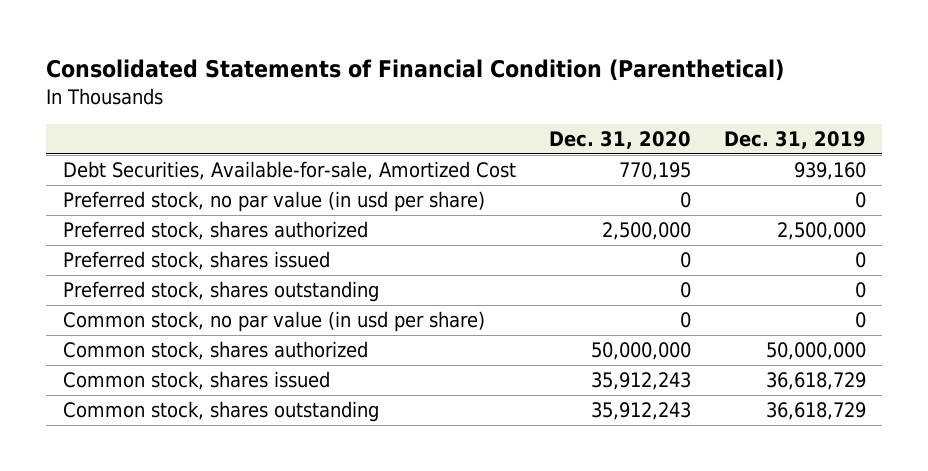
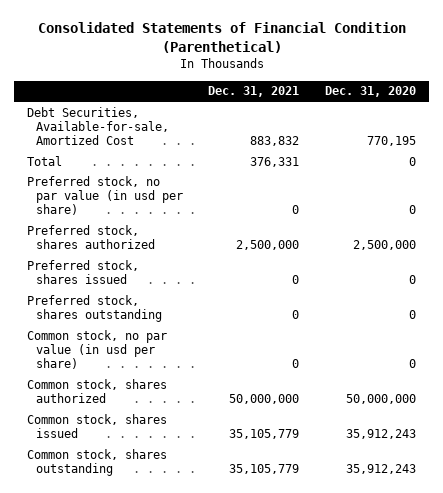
[723,131,866,150] Dec. 31, 2019 -> none
none -> [208,86,300,98] Dec. 31, 2021
none -> [26,155,62,166] Total

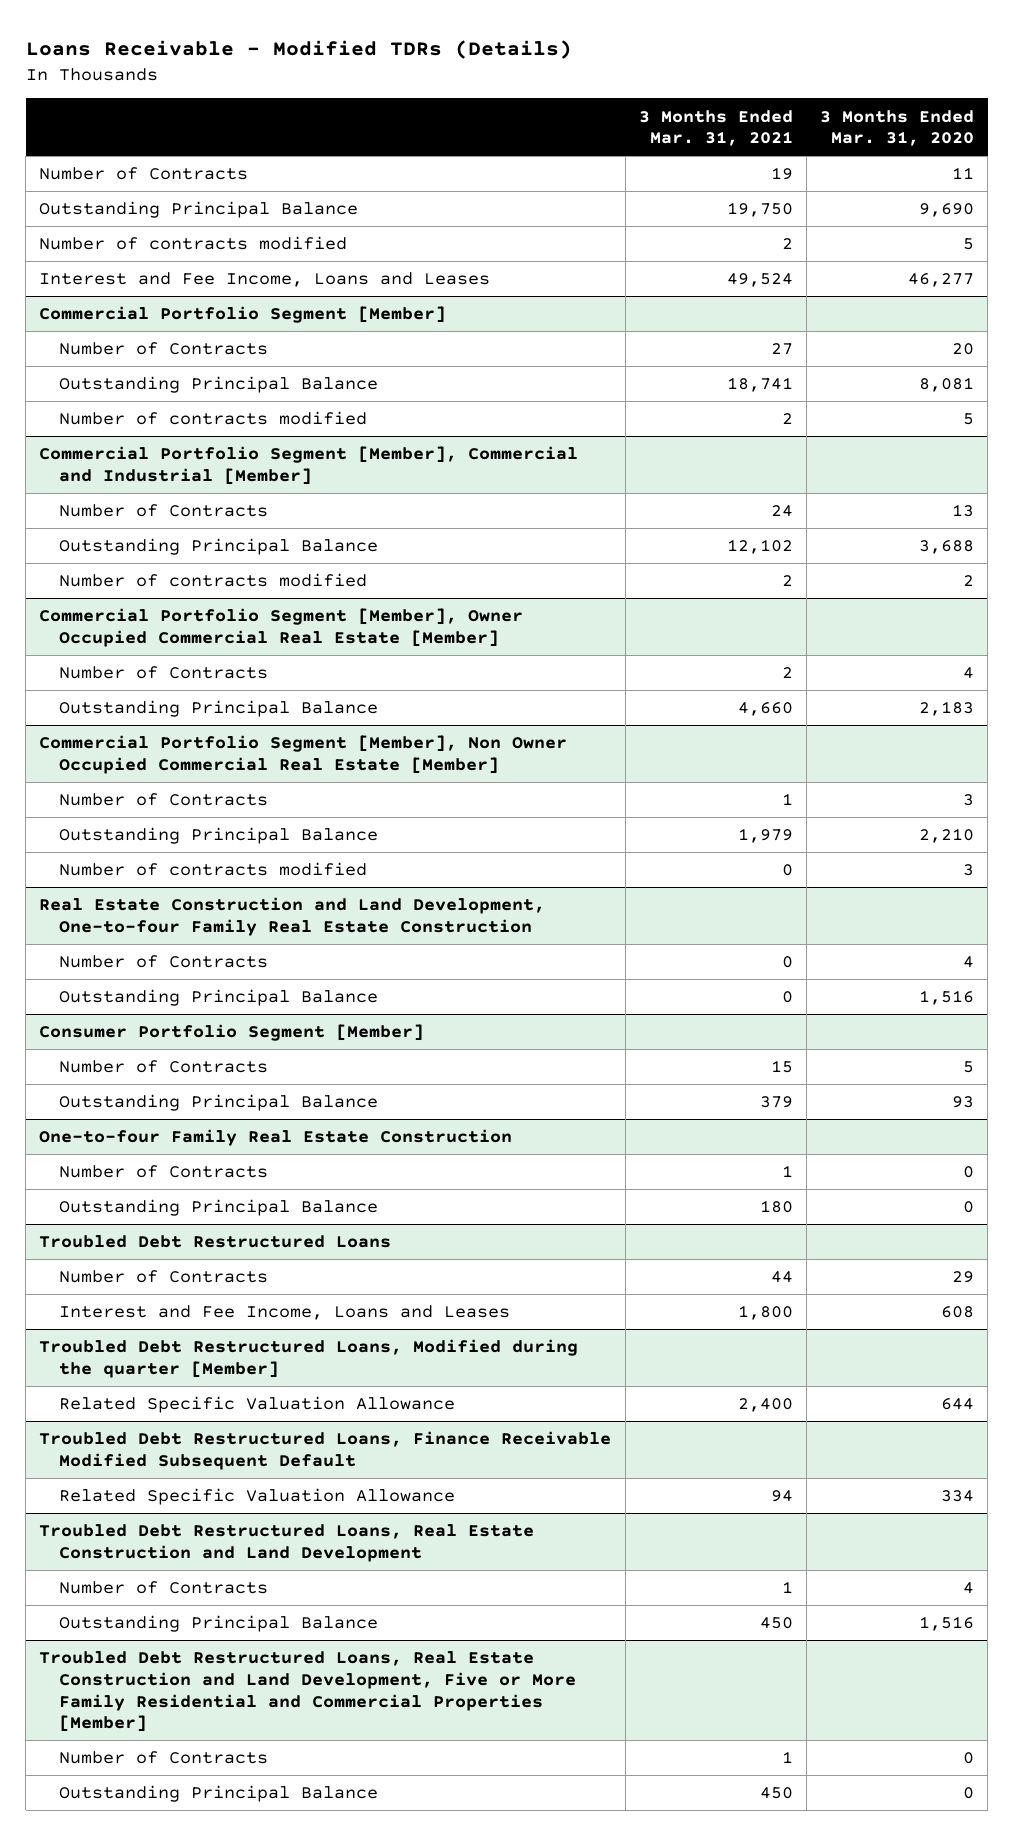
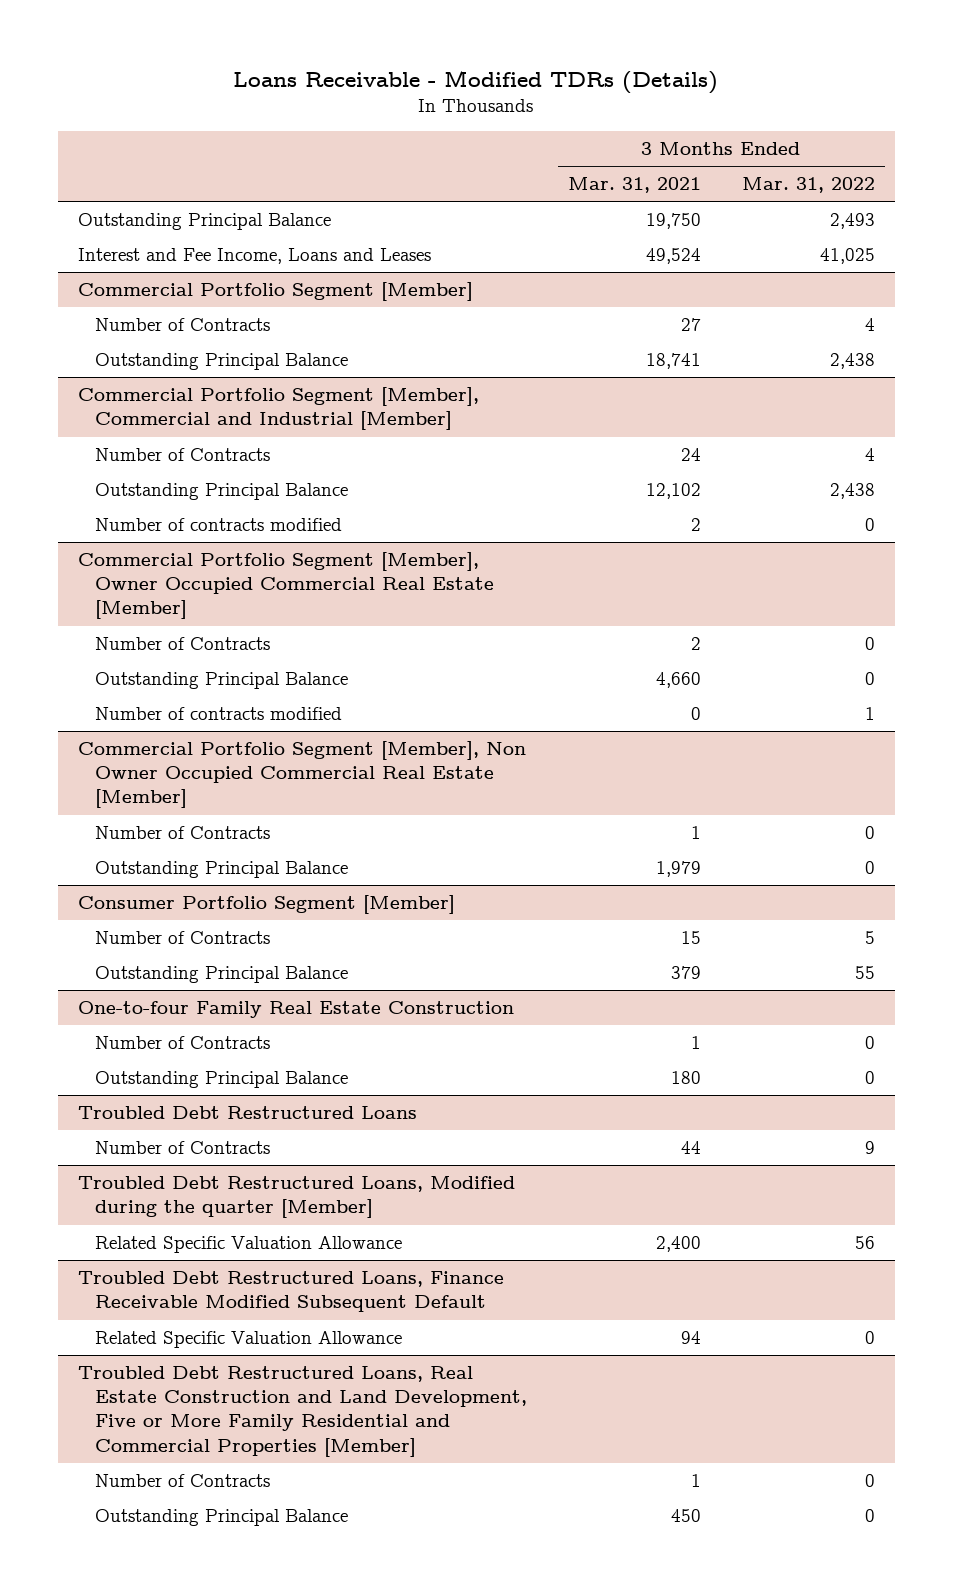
[820,109,975,147] 3 Months Ended Mar. 31, 2020 -> none
none -> [741,177,875,194] Mar. 31, 2022
[39,167,249,181] Number of Contracts -> none
[39,236,348,251] Number of contracts modified -> none
[58,411,367,426] Number of contracts modified -> none
none -> [95,707,343,721] Number of contracts modified
[58,862,367,877] Number of contracts modified -> none
[39,897,546,936] Real Estate Construction and Land Development, One-to-four Family Real Estate Construction -> none
[58,955,268,969] Number of Contracts -> none
[58,989,378,1007] Outstanding Principal Balance -> none
[58,1305,510,1321] Interest and Fee Income, Loans and Leases -> none
[39,1524,535,1562] Troubled Debt Restructured Loans, Real Estate Construction and Land Development -> none
[58,1581,268,1595] Number of Contracts -> none
[58,1615,378,1633] Outstanding Principal Balance -> none

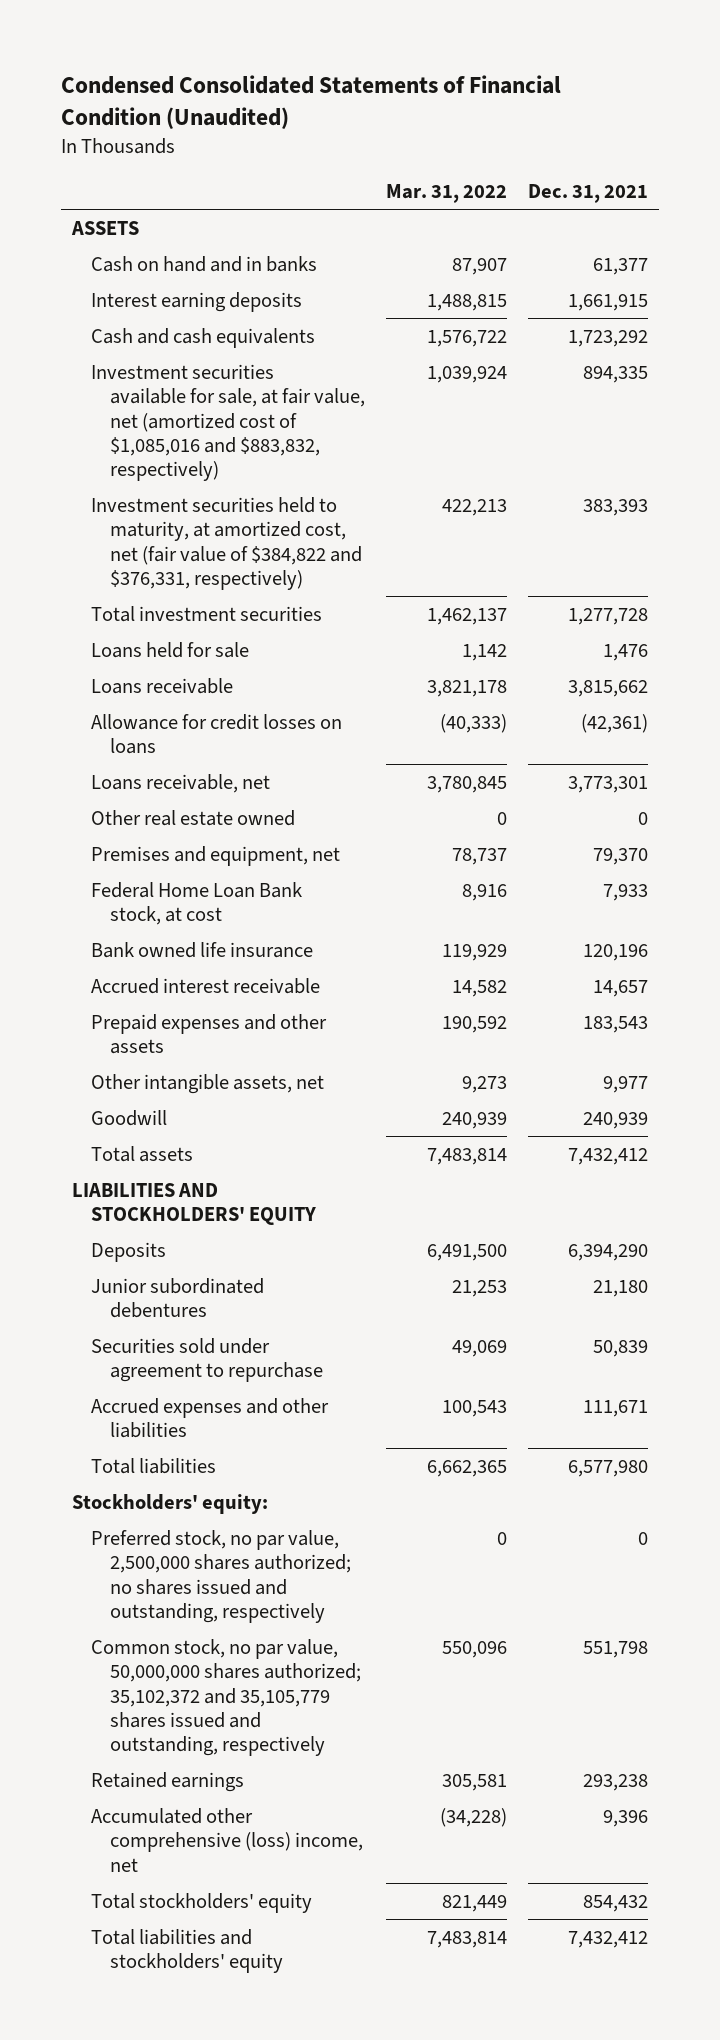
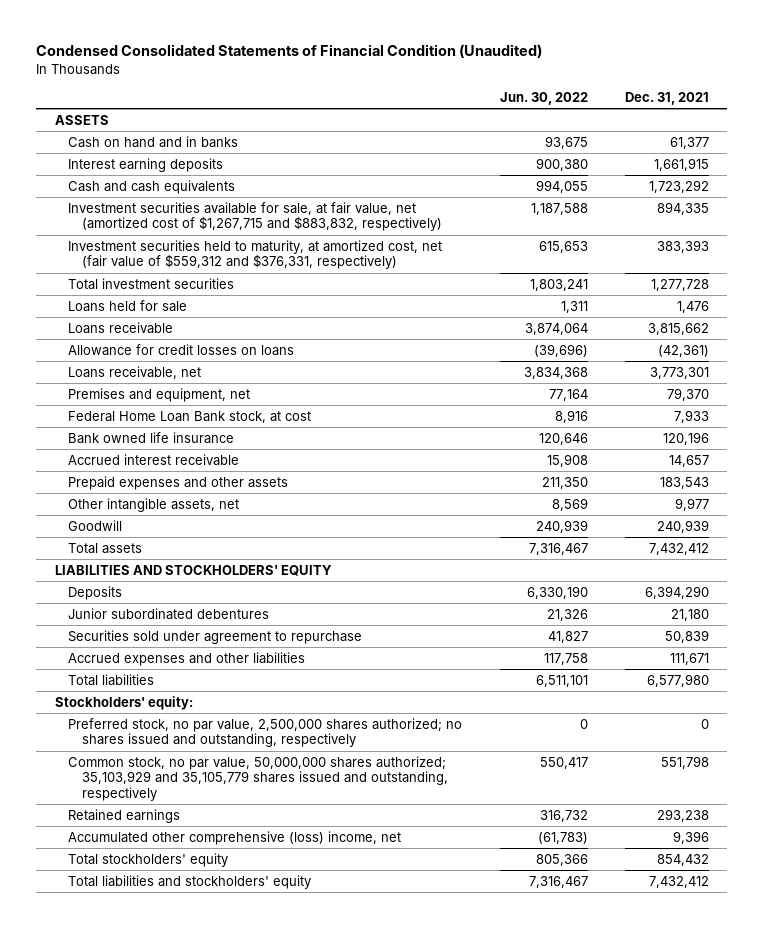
[386,183,508,203] Mar. 31, 2022 -> none
none -> [499,92,588,106] Jun. 30, 2022
[90,363,365,482] Investment securities available for sale, at fair value, net (amortized cost of $1,085,016 and $883,832, respectively) -> [68,201,442,232] Investment securities available for sale, at fair value, net (amortized cost of $1,267,715 and $883,832, respectively)
[90,496,362,590] Investment securities held to maturity, at amortized cost, net (fair value of $384,822 and $376,331, respectively) -> [68,239,443,270] Investment securities held to maturity, at amortized cost, net (fair value of $559,312 and $376,331, respectively)
[90,809,295,826] Other real estate owned -> none
[90,1638,361,1757] Common stock, no par value, 50,000,000 shares authorized; 35,102,372 and 35,105,779 shares issued and outstanding, respectively -> [68,755,448,802] Common stock, no par value, 50,000,000 shares authorized; 35,103,929 and 35,105,779 shares issued and outstanding, respectively

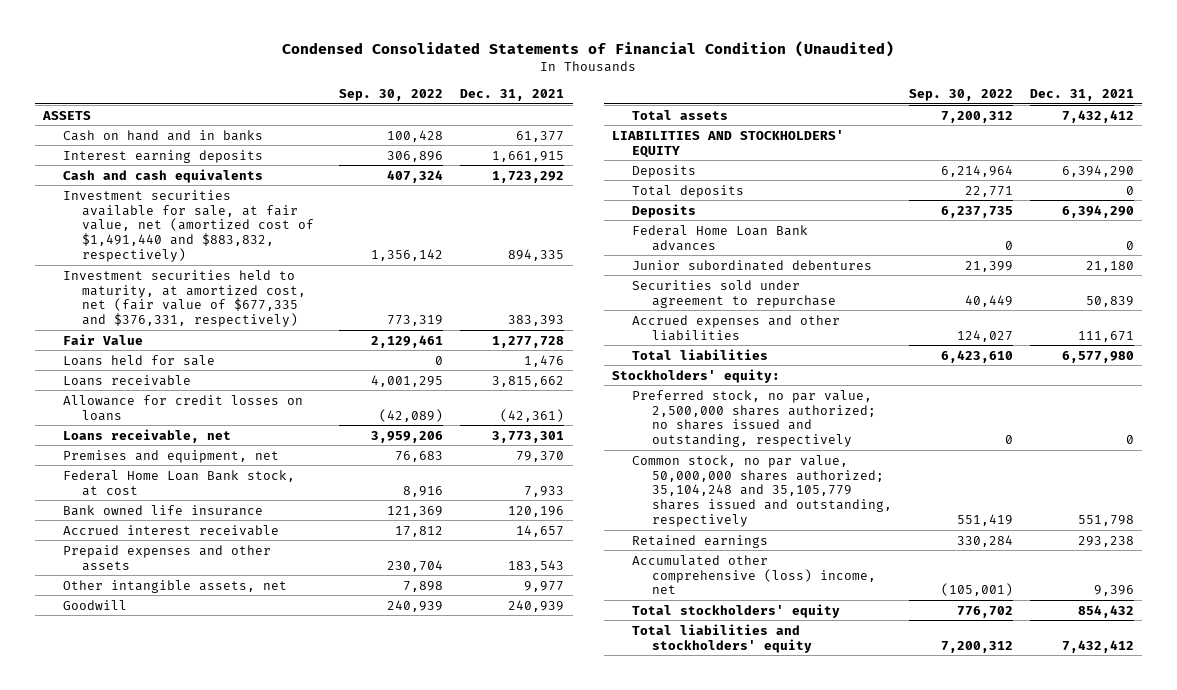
[499,92,588,106] Jun. 30, 2022 -> none
none -> [339,89,444,102] Sep. 30, 2022
[68,201,442,232] Investment securities available for sale, at fair value, net (amortized cost of $1,267,715 and $883,832, respectively) -> [62,189,315,263] Investment securities available for sale, at fair value, net (amortized cost of $1,491,440 and $883,832, respectively)
[68,239,443,270] Investment securities held to maturity, at amortized cost, net (fair value of $559,312 and $376,331, respectively) -> [62,269,307,328] Investment securities held to maturity, at amortized cost, net (fair value of $677,335 and $376,331, respectively)
[68,277,235,290] Total investment securities -> [62,333,143,345] Fair Value
none -> [632,184,745,198] Total deposits
none -> [632,203,697,218] Deposits
none -> [632,224,809,251] Federal Home Loan Bank advances
[68,755,448,802] Common stock, no par value, 50,000,000 shares authorized; 35,103,929 and 35,105,779 shares issued and outstanding, respectively -> [632,454,892,528] Common stock, no par value, 50,000,000 shares authorized; 35,104,248 and 35,105,779 shares issued and outstanding, respectively

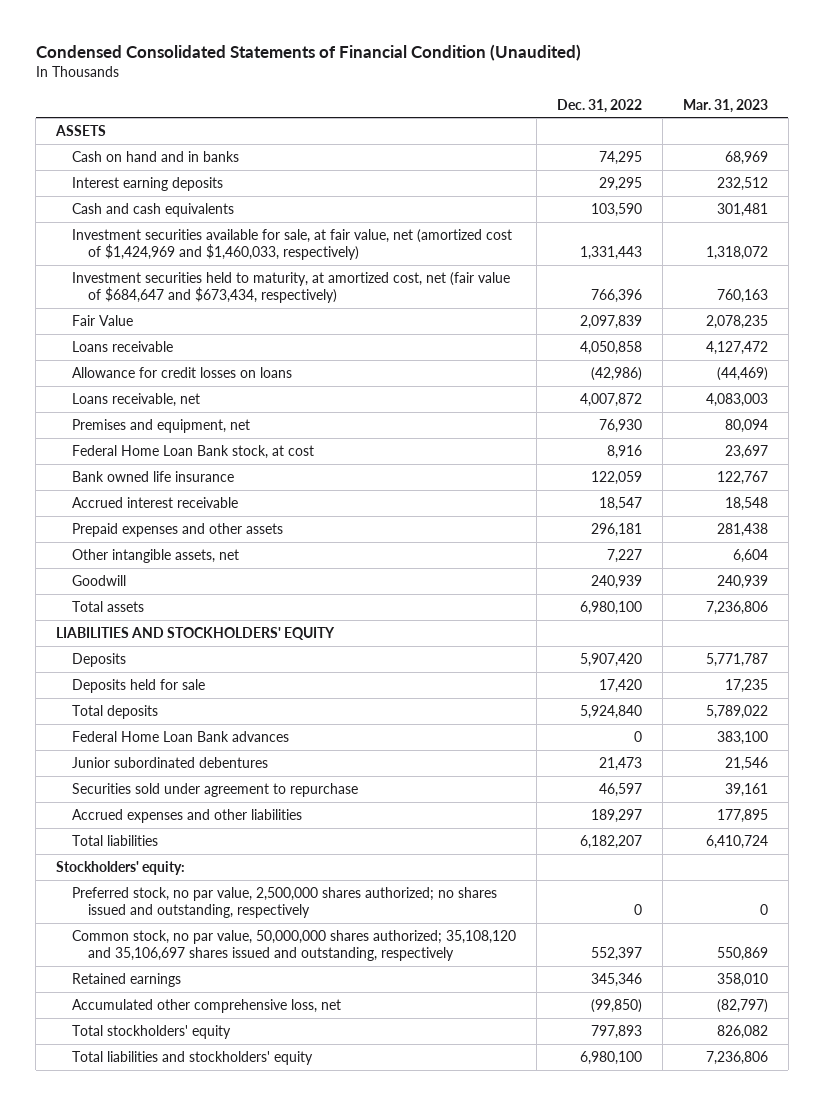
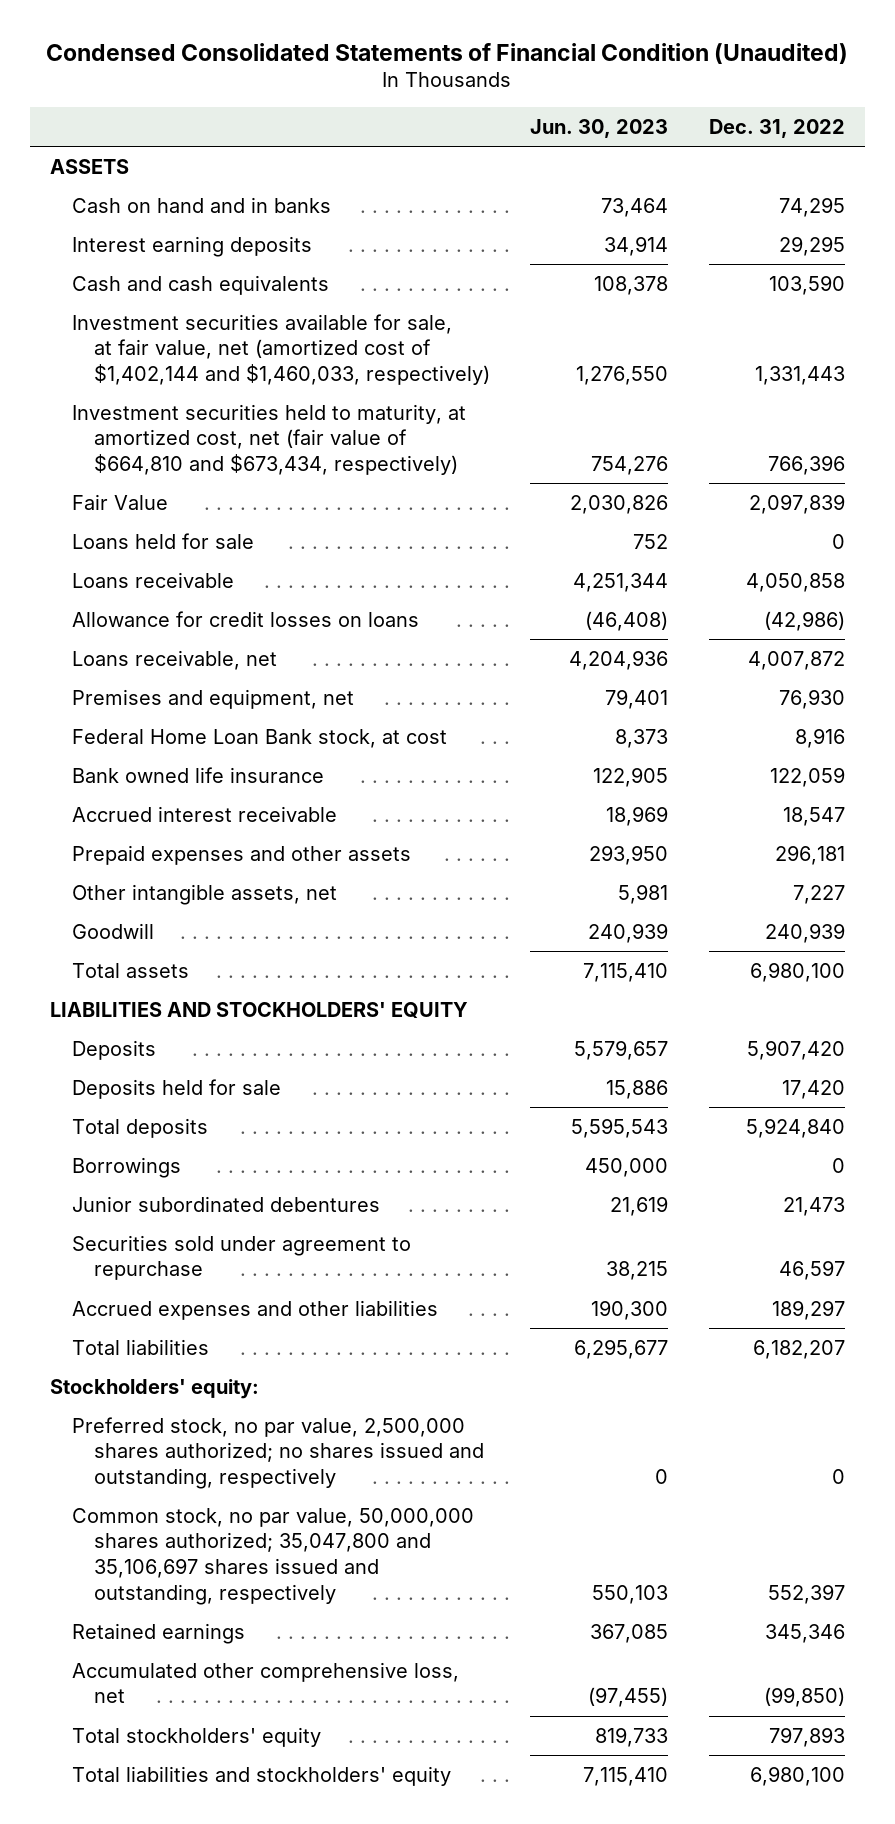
[682,98,768,113] Mar. 31, 2023 -> none
none -> [530,118,669,138] Jun. 30, 2023
[72,229,513,261] Investment securities available for sale, at fair value, net (amortized cost of $1,424,969 and $1,460,033, respectively) -> [72,313,491,385] Investment securities available for sale, at fair value, net (amortized cost of $1,402,144 and $1,460,033, respectively)
[72,272,511,304] Investment securities held to maturity, at amortized cost, net (fair value of $684,647 and $673,434, respectively) -> [72,403,467,475] Investment securities held to maturity, at amortized cost, net (fair value of $664,810 and $673,434, respectively)
none -> [72,532,255,549] Loans held for sale
[72,731,290,743] Federal Home Loan Bank advances -> none
none -> [72,1156,182,1178] Borrowings
[72,930,517,962] Common stock, no par value, 50,000,000 shares authorized; 35,108,120 and 35,106,697 shares issued and outstanding, respectively -> [72,1507,475,1605] Common stock, no par value, 50,000,000 shares authorized; 35,047,800 and 35,106,697 shares issued and outstanding, respectively

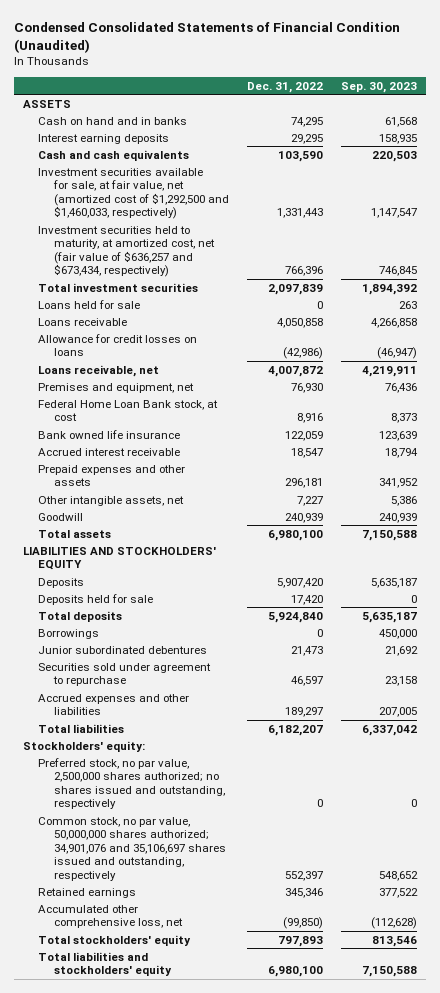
[530,118,669,138] Jun. 30, 2023 -> none
none -> [341,81,418,93] Sep. 30, 2023
[72,313,491,385] Investment securities available for sale, at fair value, net (amortized cost of $1,402,144 and $1,460,033, respectively) -> [38,167,229,220] Investment securities available for sale, at fair value, net (amortized cost of $1,292,500 and $1,460,033, respectively)
[72,403,467,475] Investment securities held to maturity, at amortized cost, net (fair value of $664,810 and $673,434, respectively) -> [38,225,215,278] Investment securities held to maturity, at amortized cost, net (fair value of $636,257 and $673,434, respectively)
[72,493,169,510] Fair Value -> [38,282,199,292] Total investment securities
[72,1507,475,1605] Common stock, no par value, 50,000,000 shares authorized; 35,047,800 and 35,106,697 shares issued and outstanding, respectively -> [38,816,226,881] Common stock, no par value, 50,000,000 shares authorized; 34,901,076 and 35,106,697 shares issued and outstanding, respectively

